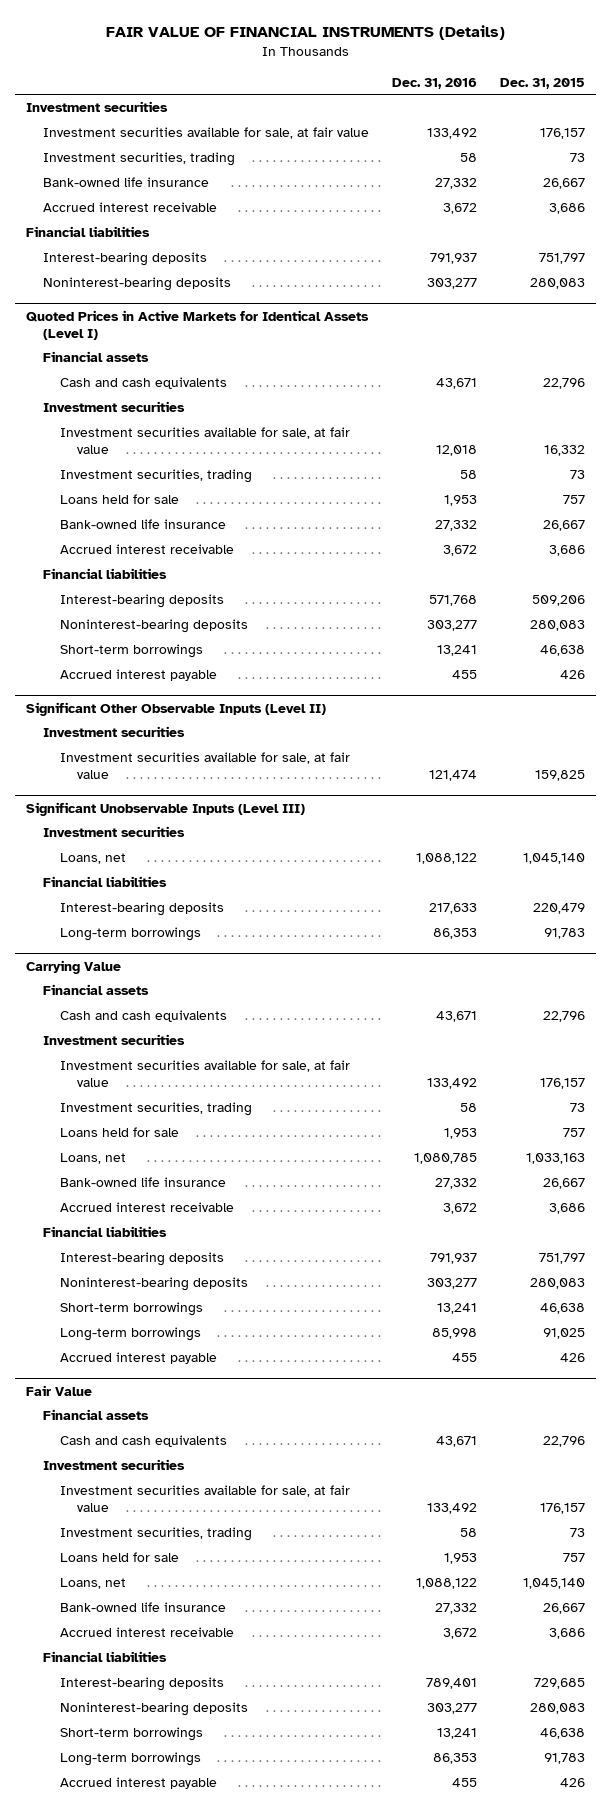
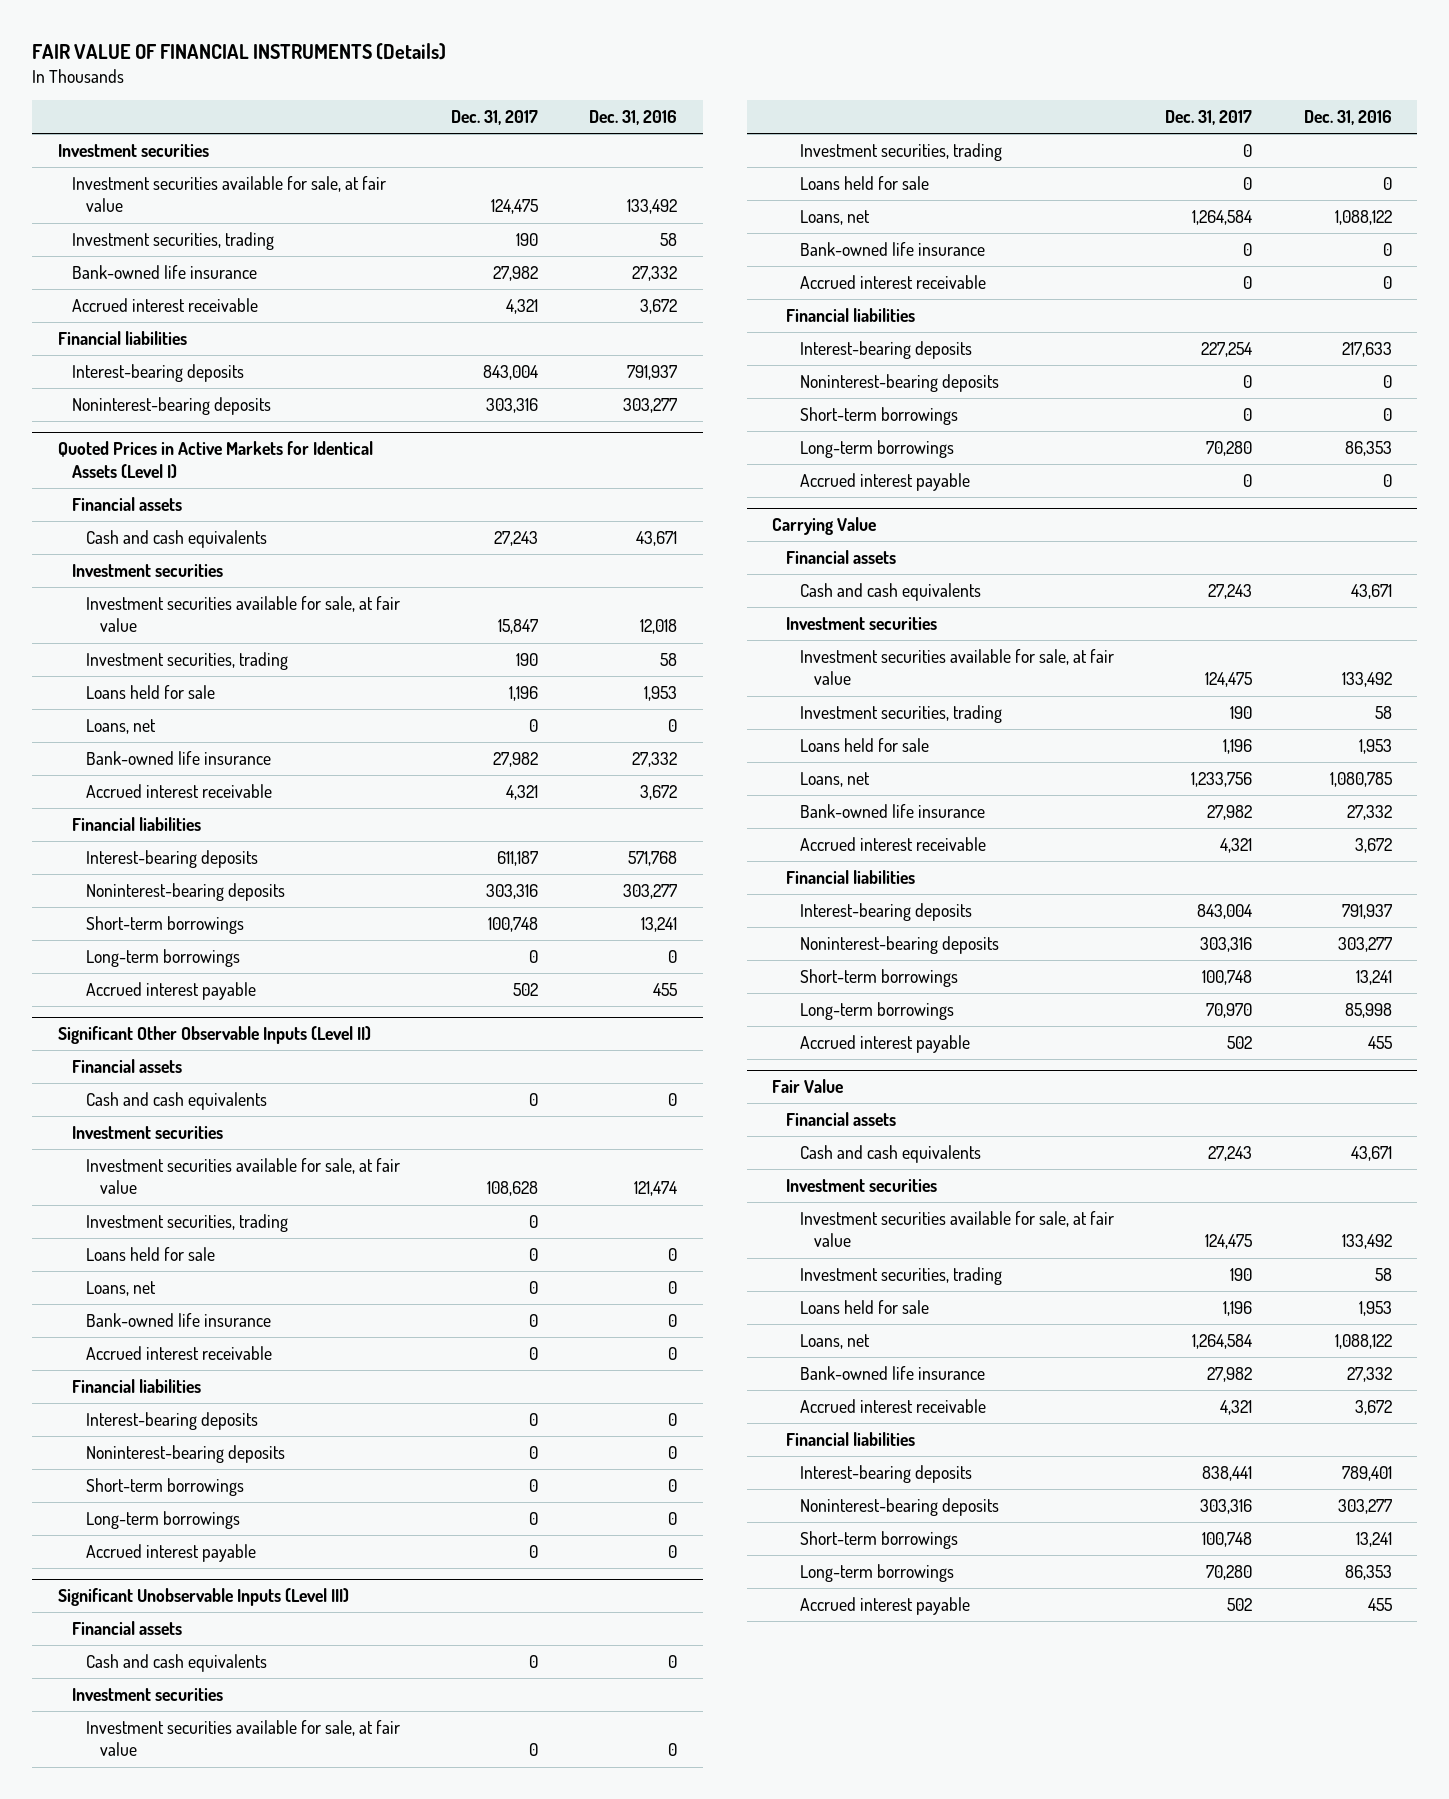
[500,77,586,89] Dec. 31, 2015 -> none
none -> [450,110,538,126] Dec. 31, 2017
none -> [85,718,156,734] Loans, net
none -> [85,948,240,967] Long-term borrowings
none -> [71,1058,182,1073] Financial assets
none -> [85,1091,267,1110] Cash and cash equivalents
none -> [85,1213,288,1232] Investment securities, trading
none -> [85,1246,215,1261] Loans held for sale
none -> [85,1280,156,1296] Loans, net
none -> [85,1312,271,1327] Bank-owned life insurance
none -> [85,1345,272,1360] Accrued interest receivable
none -> [71,1378,201,1393] Financial liabilities
none -> [85,1411,258,1430] Interest-bearing deposits
none -> [85,1444,285,1463] Noninterest-bearing deposits
none -> [85,1477,244,1496] Short-term borrowings
none -> [85,1510,240,1529] Long-term borrowings
none -> [85,1543,256,1562] Accrued interest payable
none -> [71,1620,182,1635] Financial assets
none -> [85,1653,267,1672] Cash and cash equivalents
none -> [85,1719,400,1757] Investment securities available for sale, at fair value
none -> [800,142,1003,161] Investment securities, trading
none -> [800,175,930,190] Loans held for sale
none -> [800,241,986,256] Bank-owned life insurance
none -> [800,274,987,289] Accrued interest receivable
none -> [800,373,1000,392] Noninterest-bearing deposits
none -> [800,406,959,425] Short-term borrowings
none -> [800,472,971,491] Accrued interest payable

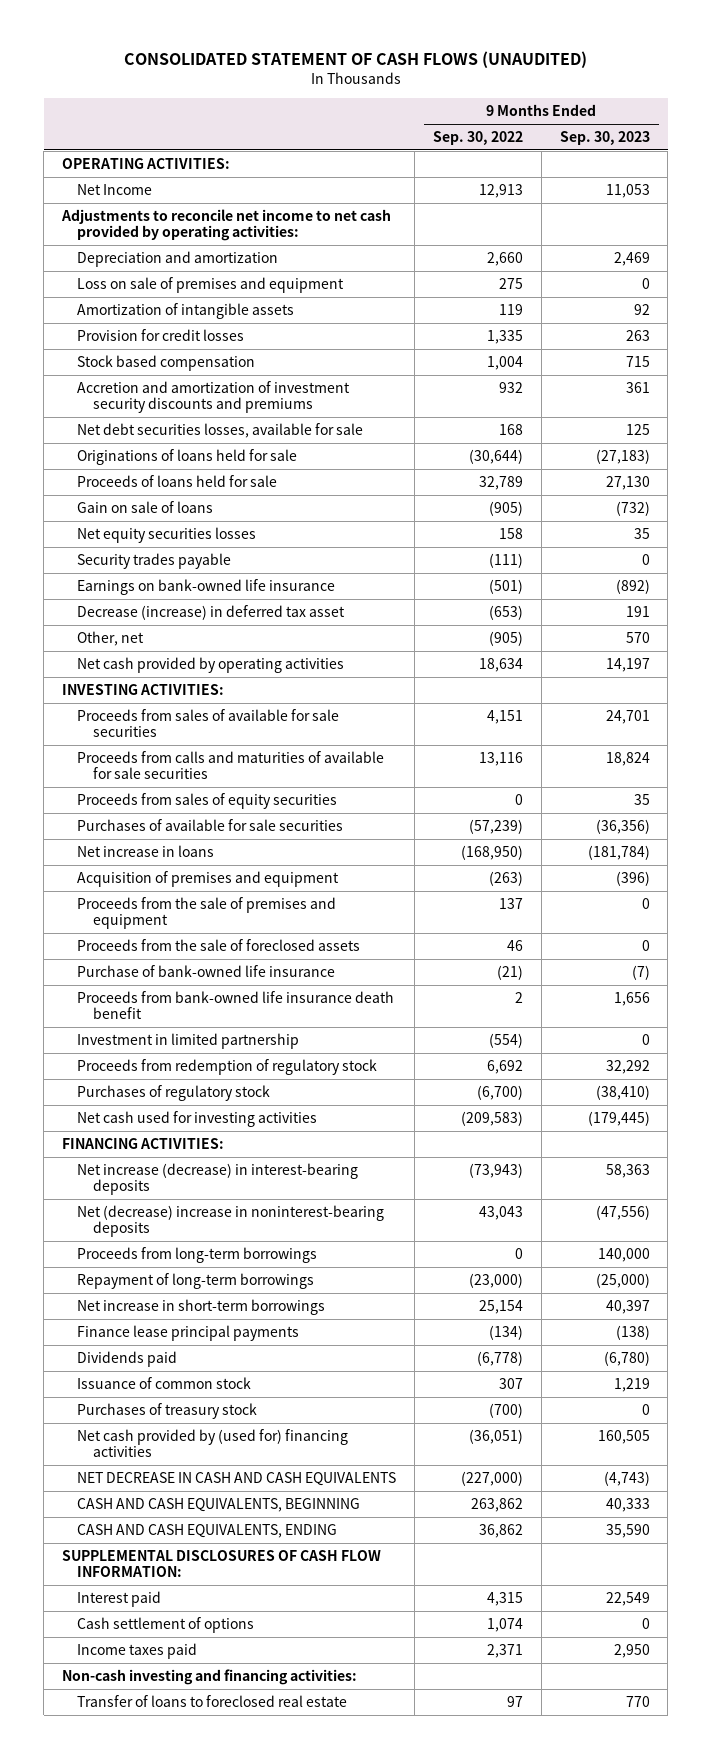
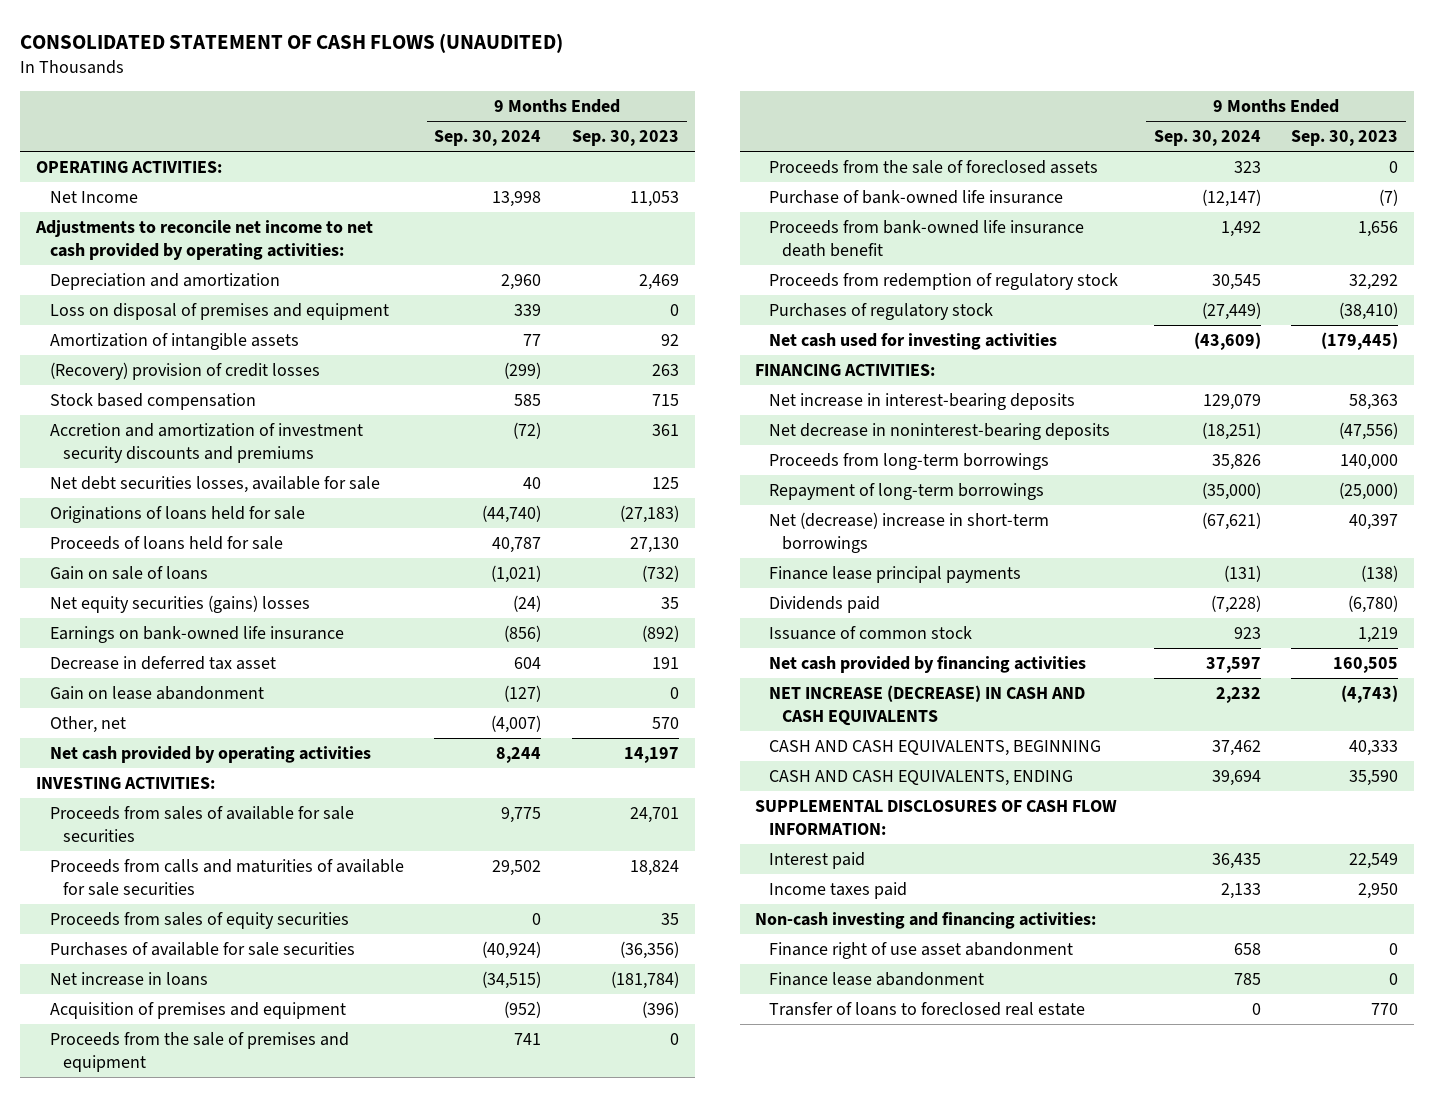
[433,131,524,146] Sep. 30, 2022 -> none
none -> [434,130,542,147] Sep. 30, 2024
[77,276,345,293] Loss on sale of premises and equipment -> [49,303,389,321] Loss on disposal of premises and equipment
[77,328,245,341] Provision for credit losses -> [49,362,320,381] (Recovery) provision of credit losses
[77,552,232,569] Security trades payable -> none
[77,526,257,543] Net equity securities losses -> [49,595,310,614] Net equity securities (gains) losses
[77,604,346,620] Decrease (increase) in deferred tax asset -> [49,656,276,671] Decrease in deferred tax asset
none -> [49,686,264,701] Gain on lease abandonment
[77,1032,300,1049] Investment in limited partnership -> none
[77,1162,359,1196] Net increase (decrease) in interest-bearing deposits -> [768,393,1075,411] Net increase in interest-bearing deposits
[77,1204,385,1238] Net (decrease) increase in noninterest-bearing deposits -> [768,423,1110,441] Net decrease in noninterest-bearing deposits
[77,1298,326,1315] Net increase in short-term borrowings -> [768,512,1049,554] Net (decrease) increase in short-term borrowings
[77,1402,258,1419] Purchases of treasury stock -> none
[77,1428,349,1458] Net cash provided by (used for) financing activities -> [768,656,1086,674] Net cash provided by financing activities
[77,1471,397,1486] NET DECREASE IN CASH AND CASH EQUIVALENTS -> [768,685,1085,727] NET INCREASE (DECREASE) IN CASH AND CASH EQUIVALENTS
[77,1616,255,1633] Cash settlement of options -> none
none -> [768,942,1073,960] Finance right of use asset abandonment
none -> [768,972,984,987] Finance lease abandonment

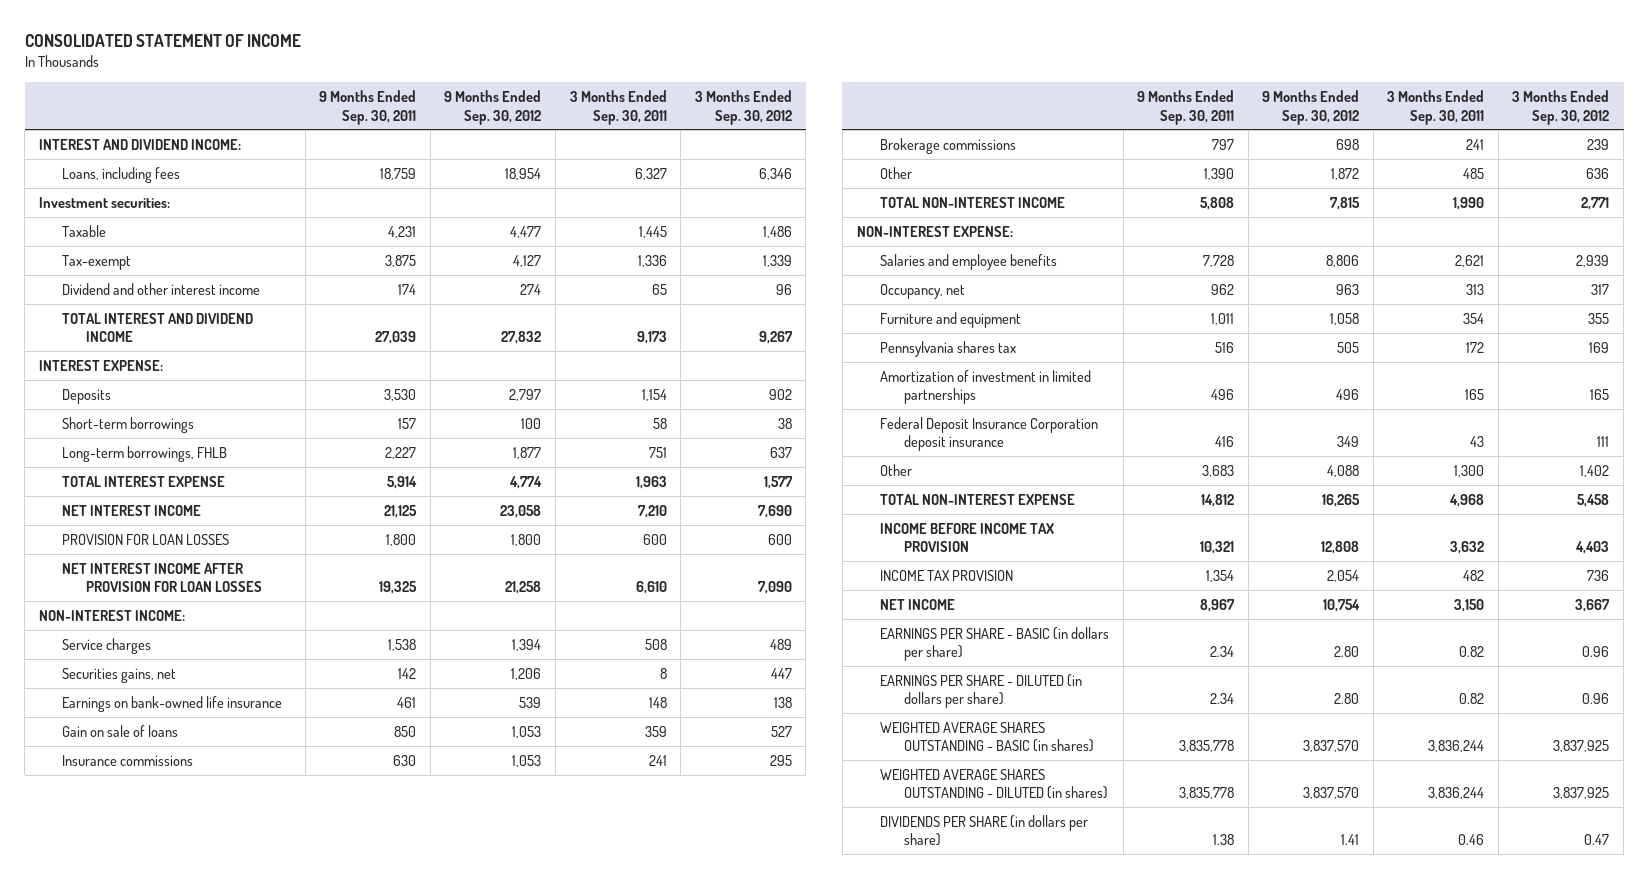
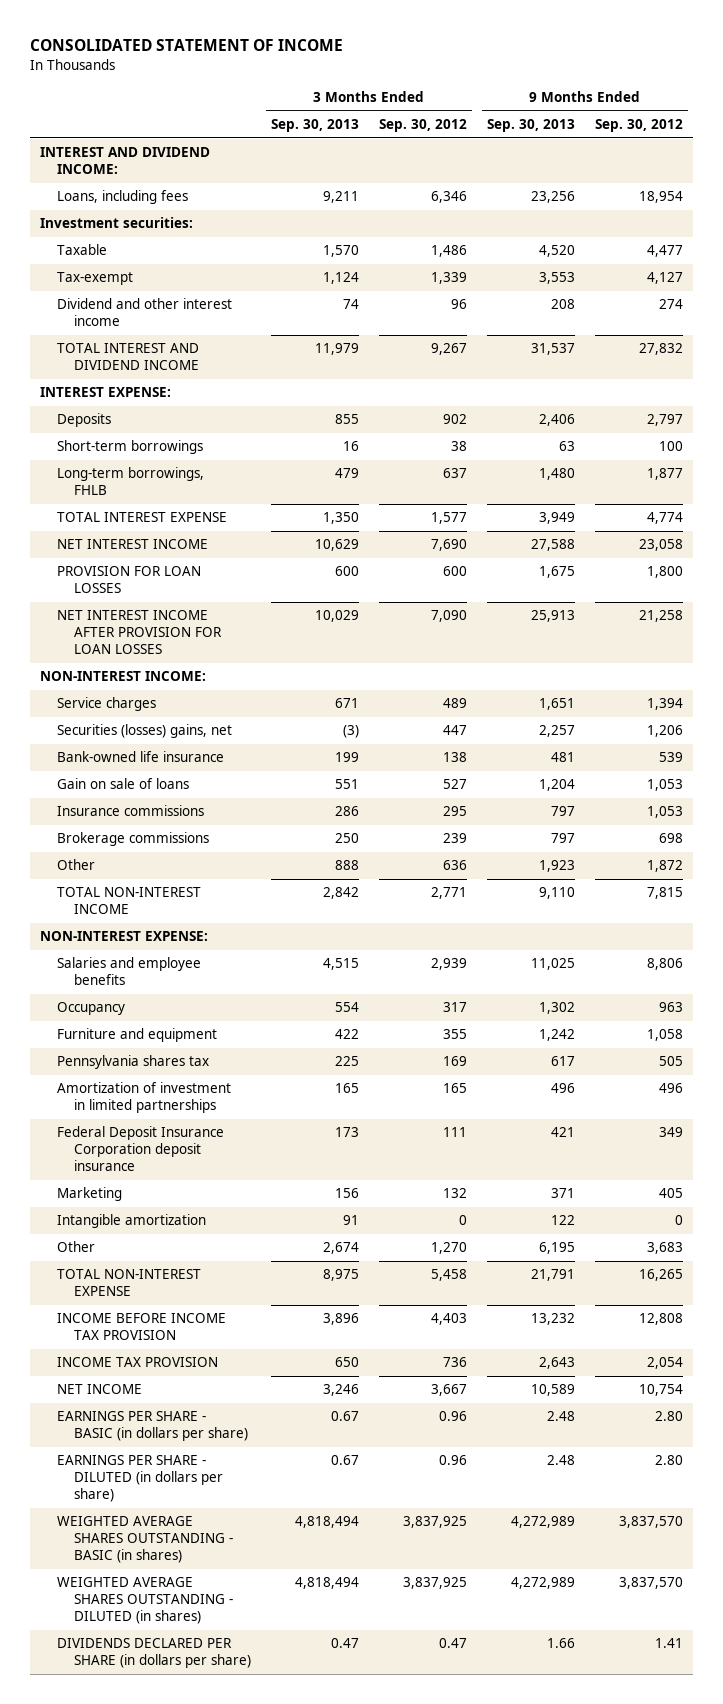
[319,89,417,125] 9 Months Ended Sep. 30, 2011 -> none
[569,89,667,125] 3 Months Ended Sep. 30, 2011 -> none
none -> [271,118,360,132] Sep. 30, 2013
none -> [486,118,575,132] Sep. 30, 2013
[62,667,177,683] Securities gains, net -> [57,724,233,739] Securities (losses) gains, net
[62,695,283,712] Earnings on bank-owned life insurance -> [57,751,225,763] Bank-owned life insurance
[880,283,966,299] Occupancy, net -> [57,1002,126,1016] Occupancy
none -> [57,1187,123,1202] Marketing
none -> [57,1214,207,1229] Intangible amortization
[1327,464,1360,477] 4,088 -> [646,1242,683,1255] 3,683
[1580,464,1610,477] 1,402 -> [430,1242,467,1255] 1,270
[880,814,1089,847] DIVIDENDS PER SHARE (in dollars per share) -> [57,1638,252,1669] DIVIDENDS DECLARED PER SHARE (in dollars per share)

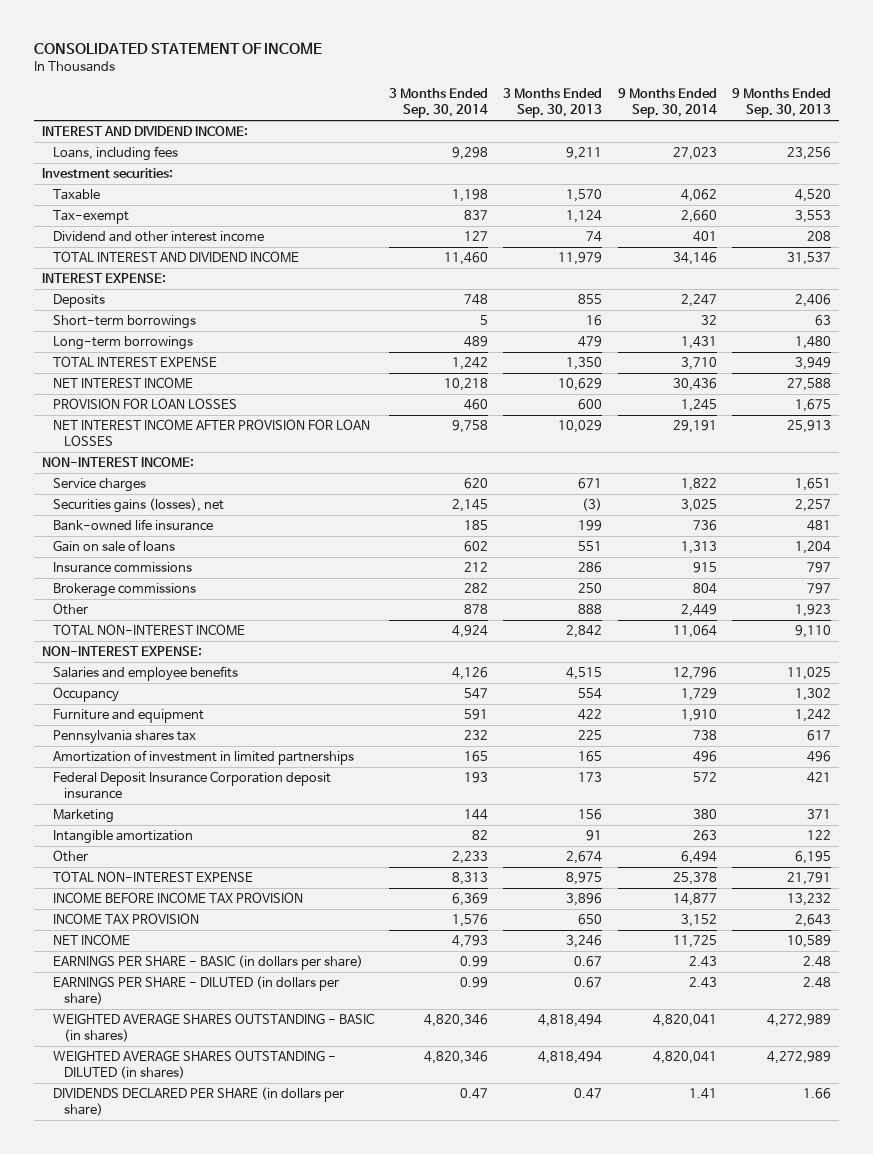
[378,118,467,132] Sep. 30, 2012 -> none
[594,118,683,132] Sep. 30, 2012 -> none
none -> [389,88,489,119] 3 Months Ended Sep. 30, 2014
none -> [617,88,717,119] 9 Months Ended Sep. 30, 2014
[57,467,205,496] Long-term borrowings, FHLB -> [52,335,193,350] Long-term borrowings
[57,724,233,739] Securities (losses) gains, net -> [52,497,224,513] Securities gains (losses), net

